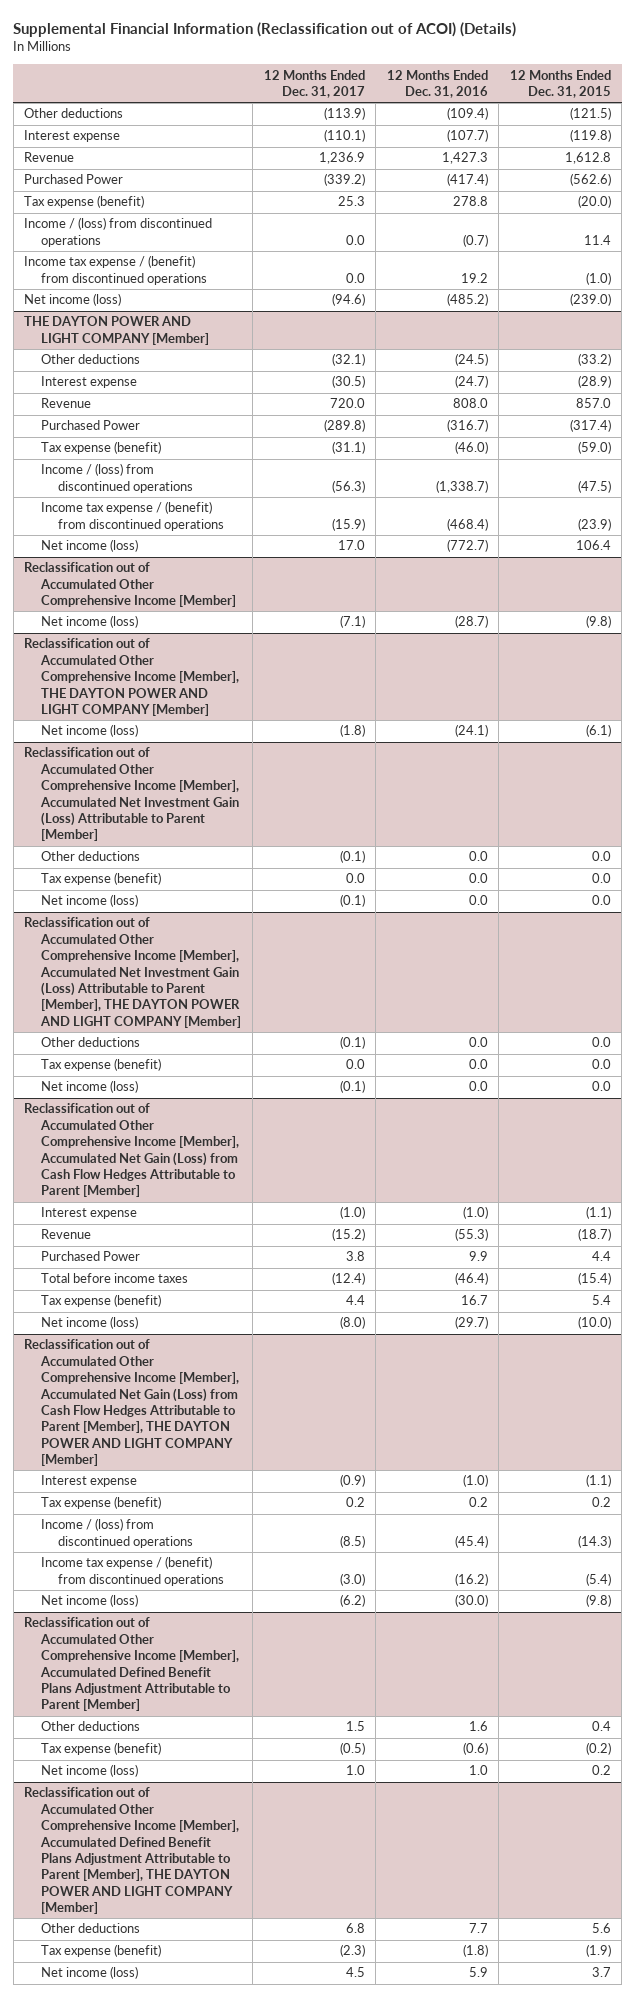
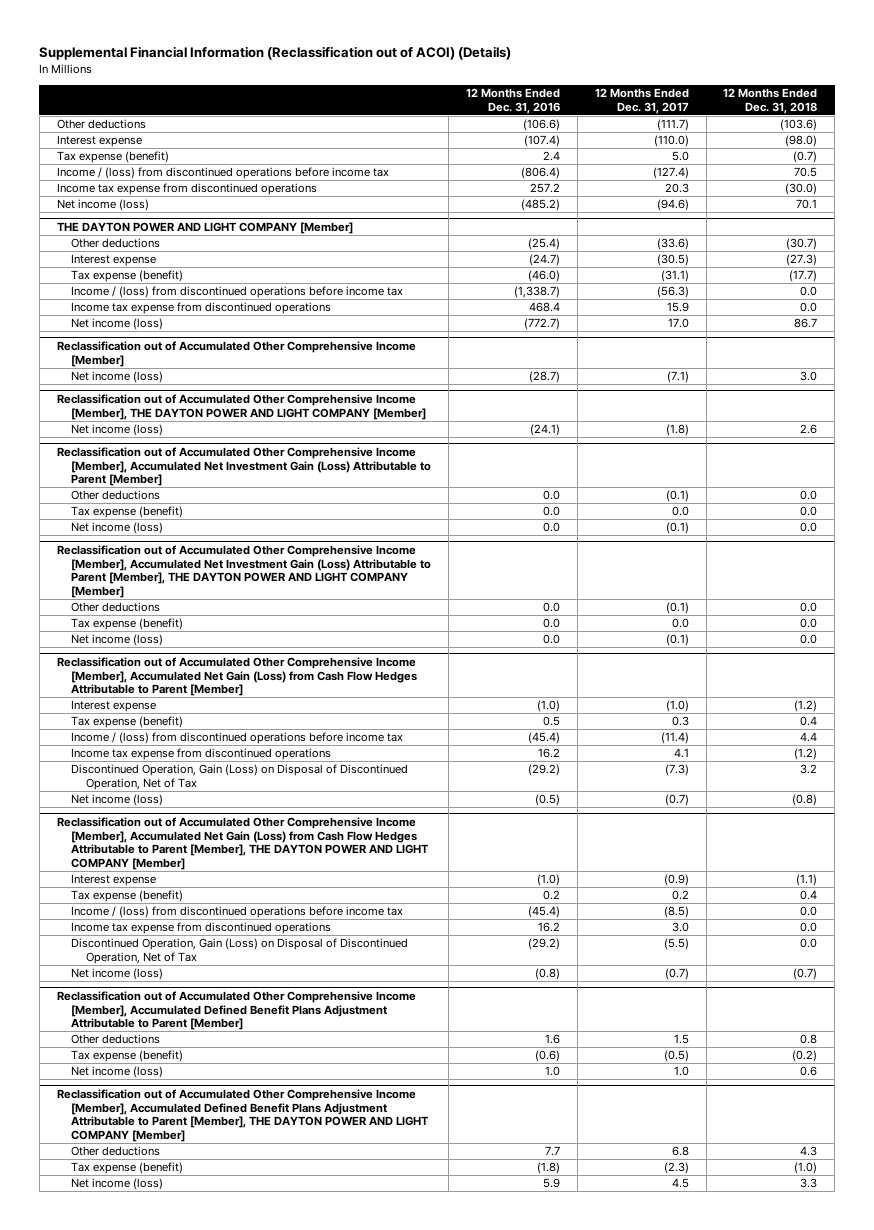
[509,69,611,99] 12 Months Ended Dec. 31, 2015 -> none
none -> [723,88,818,114] 12 Months Ended Dec. 31, 2018
[24,152,75,163] Revenue -> none
[24,174,124,185] Purchased Power -> none
[323,107,365,121] (113.9) -> [656,119,689,132] (111.7)
[446,107,488,121] (109.4) -> [522,119,560,132] (106.6)
[323,129,365,143] (110.1) -> [653,135,689,148] (110.0)
[446,129,488,143] (107.7) -> [523,135,560,148] (107.4)
[337,196,365,207] 25.3 -> [671,151,689,162] 5.0
[452,196,488,207] 278.8 -> [542,151,560,162] 2.4
[24,217,213,247] Income / (loss) from discontinued operations -> [56,167,389,180] Income / (loss) from discontinued operations before income tax
[345,234,365,245] 0.0 -> [652,167,689,180] (127.4)
[462,233,488,247] (0.7) -> [520,167,560,180] (806.4)
[24,255,208,285] Income tax expense / (benefit) from discontinued operations -> [56,183,317,196] Income tax expense from discontinued operations
[345,272,365,283] 0.0 -> [664,183,689,194] 20.3
[460,272,488,283] 19.2 -> [529,183,560,194] 257.2
[331,353,365,367] (32.1) -> [656,238,689,251] (33.6)
[454,353,488,367] (24.5) -> [527,238,560,251] (25.4)
[41,398,92,409] Revenue -> none
[41,420,141,431] Purchased Power -> none
[41,463,194,493] Income / (loss) from discontinued operations -> [71,286,404,299] Income / (loss) from discontinued operations before income tax
[41,501,225,531] Income tax expense / (benefit) from discontinued operations -> [71,302,332,315] Income tax expense from discontinued operations
[331,517,365,531] (15.9) -> [666,302,689,313] 15.9
[446,517,488,531] (468.4) -> [528,302,560,313] 468.4
[41,1229,92,1240] Revenue -> none
[41,1251,141,1262] Purchased Power -> none
[41,1273,189,1284] Total before income taxes -> none
[345,1295,365,1306] 4.4 -> [671,716,689,727] 0.3
[460,1295,488,1306] 16.7 -> [542,716,560,727] 0.5
none -> [71,732,404,745] Income / (loss) from discontinued operations before income tax
none -> [71,748,332,761] Income tax expense from discontinued operations
none -> [71,764,409,790] Discontinued Operation, Gain (Loss) on Disposal of Discontinued Operation, Net of Tax
[339,1316,365,1330] (8.0) -> [664,794,689,807] (0.7)
[454,1316,488,1330] (29.7) -> [534,794,560,807] (0.5)
[41,1518,194,1548] Income / (loss) from discontinued operations -> [71,906,404,919] Income / (loss) from discontinued operations before income tax
[41,1556,225,1586] Income tax expense / (benefit) from discontinued operations -> [71,922,332,935] Income tax expense from discontinued operations
[339,1572,365,1586] (3.0) -> [671,922,689,933] 3.0
[454,1572,488,1586] (16.2) -> [537,922,560,933] 16.2
none -> [71,938,409,964] Discontinued Operation, Gain (Loss) on Disposal of Discontinued Operation, Net of Tax
[339,1594,365,1608] (6.2) -> [664,968,689,981] (0.7)
[454,1594,488,1608] (30.0) -> [534,968,560,981] (0.8)

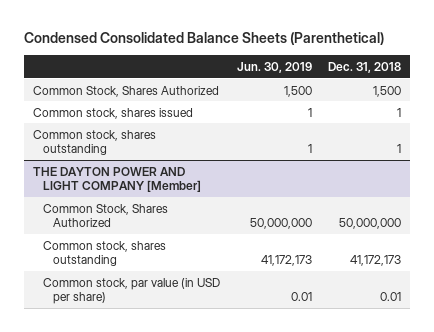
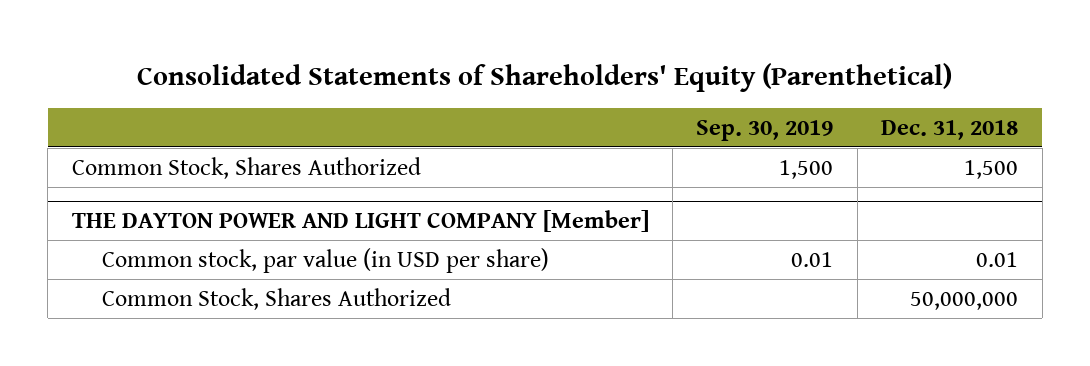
[24,32,385,46] Condensed Consolidated Balance Sheets (Parenthetical) -> [136,62,952,92] Consolidated Statements of Shareholders' Equity (Parenthetical)
[236,61,312,73] Jun. 30, 2019 -> none
none -> [696,120,834,142] Sep. 30, 2019
[32,107,193,119] Common stock, shares issued -> none
[32,129,156,156] Common stock, shares outstanding -> none
[43,240,167,267] Common stock, shares outstanding -> none
[43,203,169,228] Common Stock, Shares Authorized -> [102,287,452,310] Common Stock, Shares Authorized

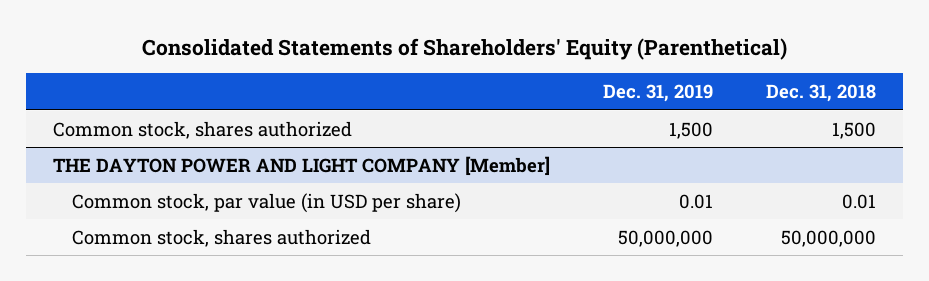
[696,120,834,142] Sep. 30, 2019 -> none
none -> [603,83,714,102] Dec. 31, 2019
[71,156,421,179] Common Stock, Shares Authorized -> [53,120,353,139] Common stock, shares authorized
[102,287,452,310] Common Stock, Shares Authorized -> [72,228,372,247] Common stock, shares authorized

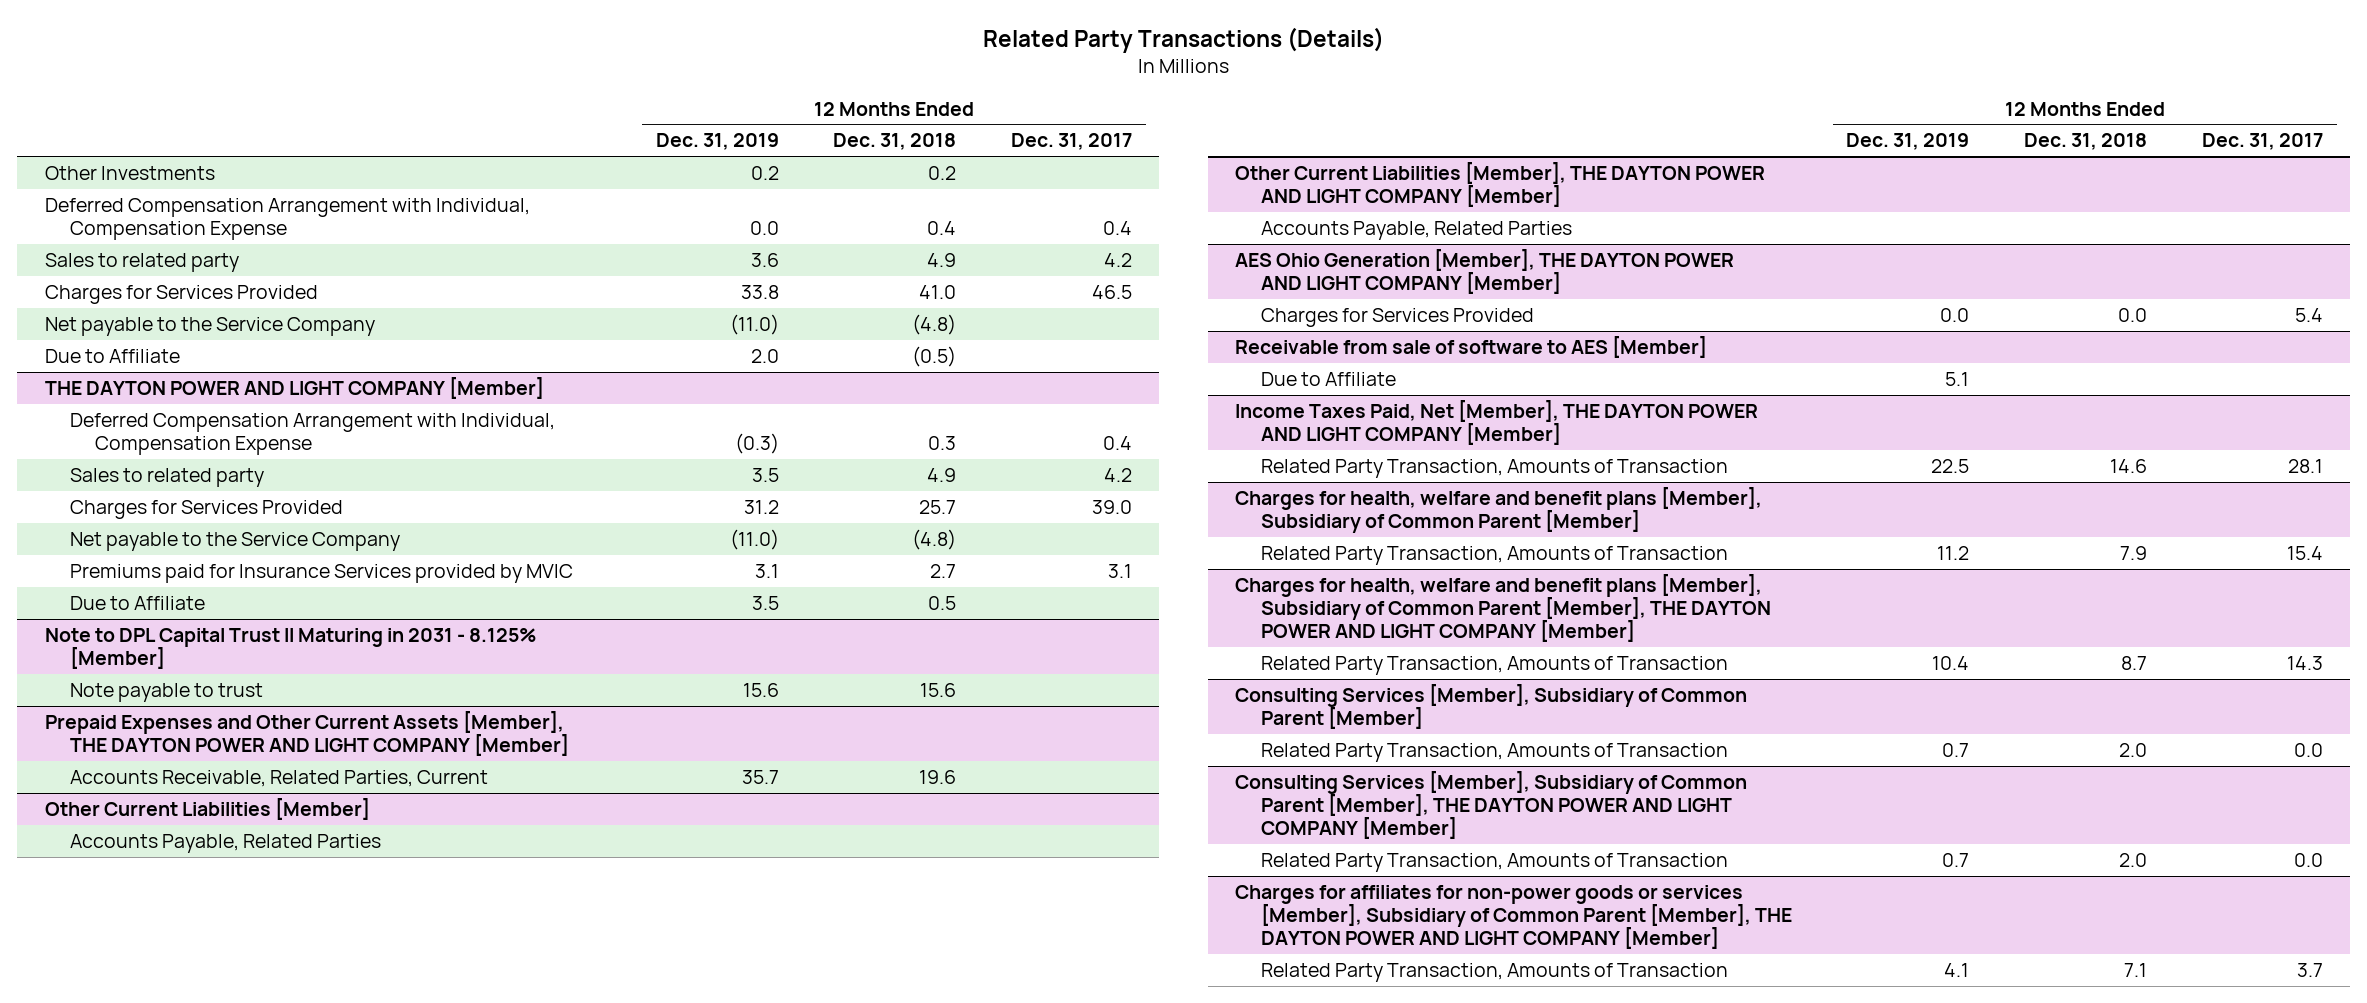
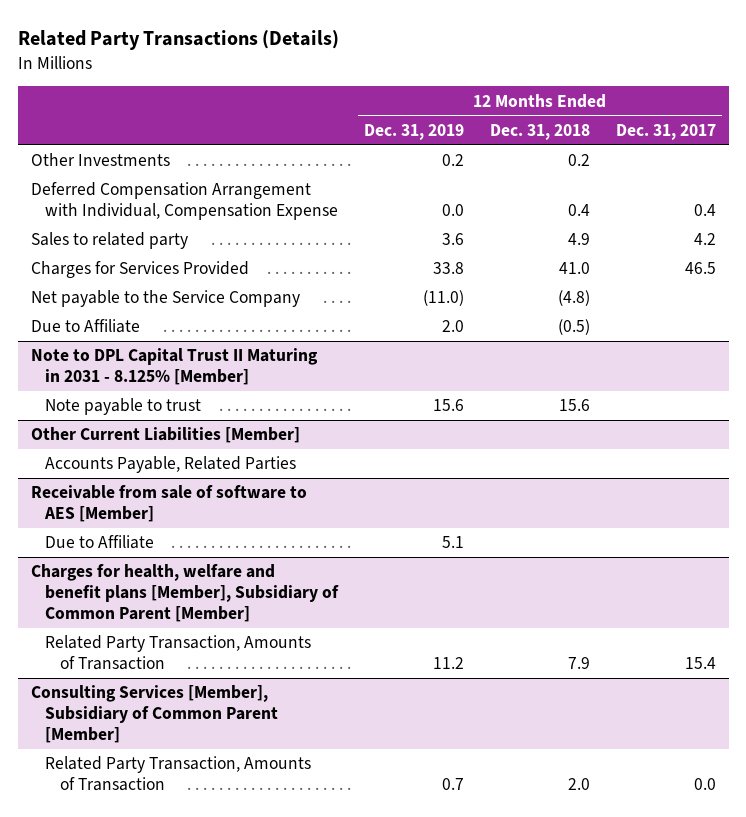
[44,376,544,399] THE DAYTON POWER AND LIGHT COMPANY [Member] -> none
[69,412,555,456] Deferred Compensation Arrangement with Individual, Compensation Expense -> none
[69,467,264,487] Sales to related party -> none
[69,499,343,519] Charges for Services Provided -> none
[69,531,400,551] Net payable to the Service Company -> none
[69,563,573,583] Premiums paid for Insurance Services provided by MVIC -> none
[69,595,205,610] Due to Affiliate -> none
[44,710,569,757] Prepaid Expenses and Other Current Assets [Member], THE DAYTON POWER AND LIGHT COMPANY [Member] -> none
[69,769,488,787] Accounts Receivable, Related Parties, Current -> none
[1235,161,1766,208] Other Current Liabilities [Member], THE DAYTON POWER AND LIGHT COMPANY [Member] -> none
[1260,220,1572,240] Accounts Payable, Related Parties -> none
[1235,248,1735,295] AES Ohio Generation [Member], THE DAYTON POWER AND LIGHT COMPANY [Member] -> none
[1260,307,1534,327] Charges for Services Provided -> none
[1235,399,1759,446] Income Taxes Paid, Net [Member], THE DAYTON POWER AND LIGHT COMPANY [Member] -> none
[1260,458,1728,478] Related Party Transaction, Amounts of Transaction -> none
[1235,573,1771,643] Charges for health, welfare and benefit plans [Member], Subsidiary of Common Parent [Member], THE DAYTON POWER AND LIGHT COMPANY [Member] -> none
[1260,655,1728,675] Related Party Transaction, Amounts of Transaction -> none
[1235,770,1748,840] Consulting Services [Member], Subsidiary of Common Parent [Member], THE DAYTON POWER AND LIGHT COMPANY [Member] -> none
[1260,852,1728,872] Related Party Transaction, Amounts of Transaction -> none
[1235,884,1792,950] Charges for affiliates for non-power goods or services [Member], Subsidiary of Common Parent [Member], THE DAYTON POWER AND LIGHT COMPANY [Member] -> none
[1260,962,1728,982] Related Party Transaction, Amounts of Transaction -> none

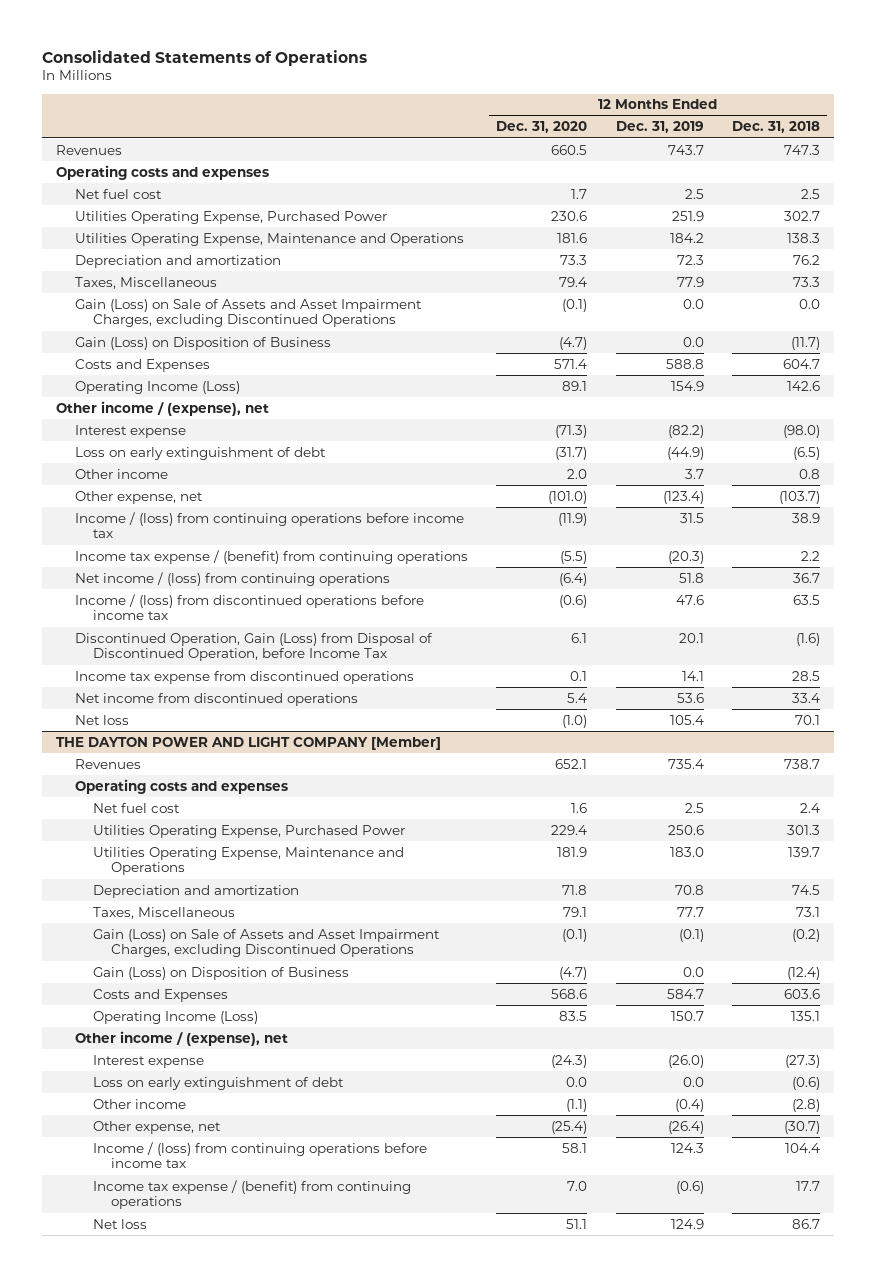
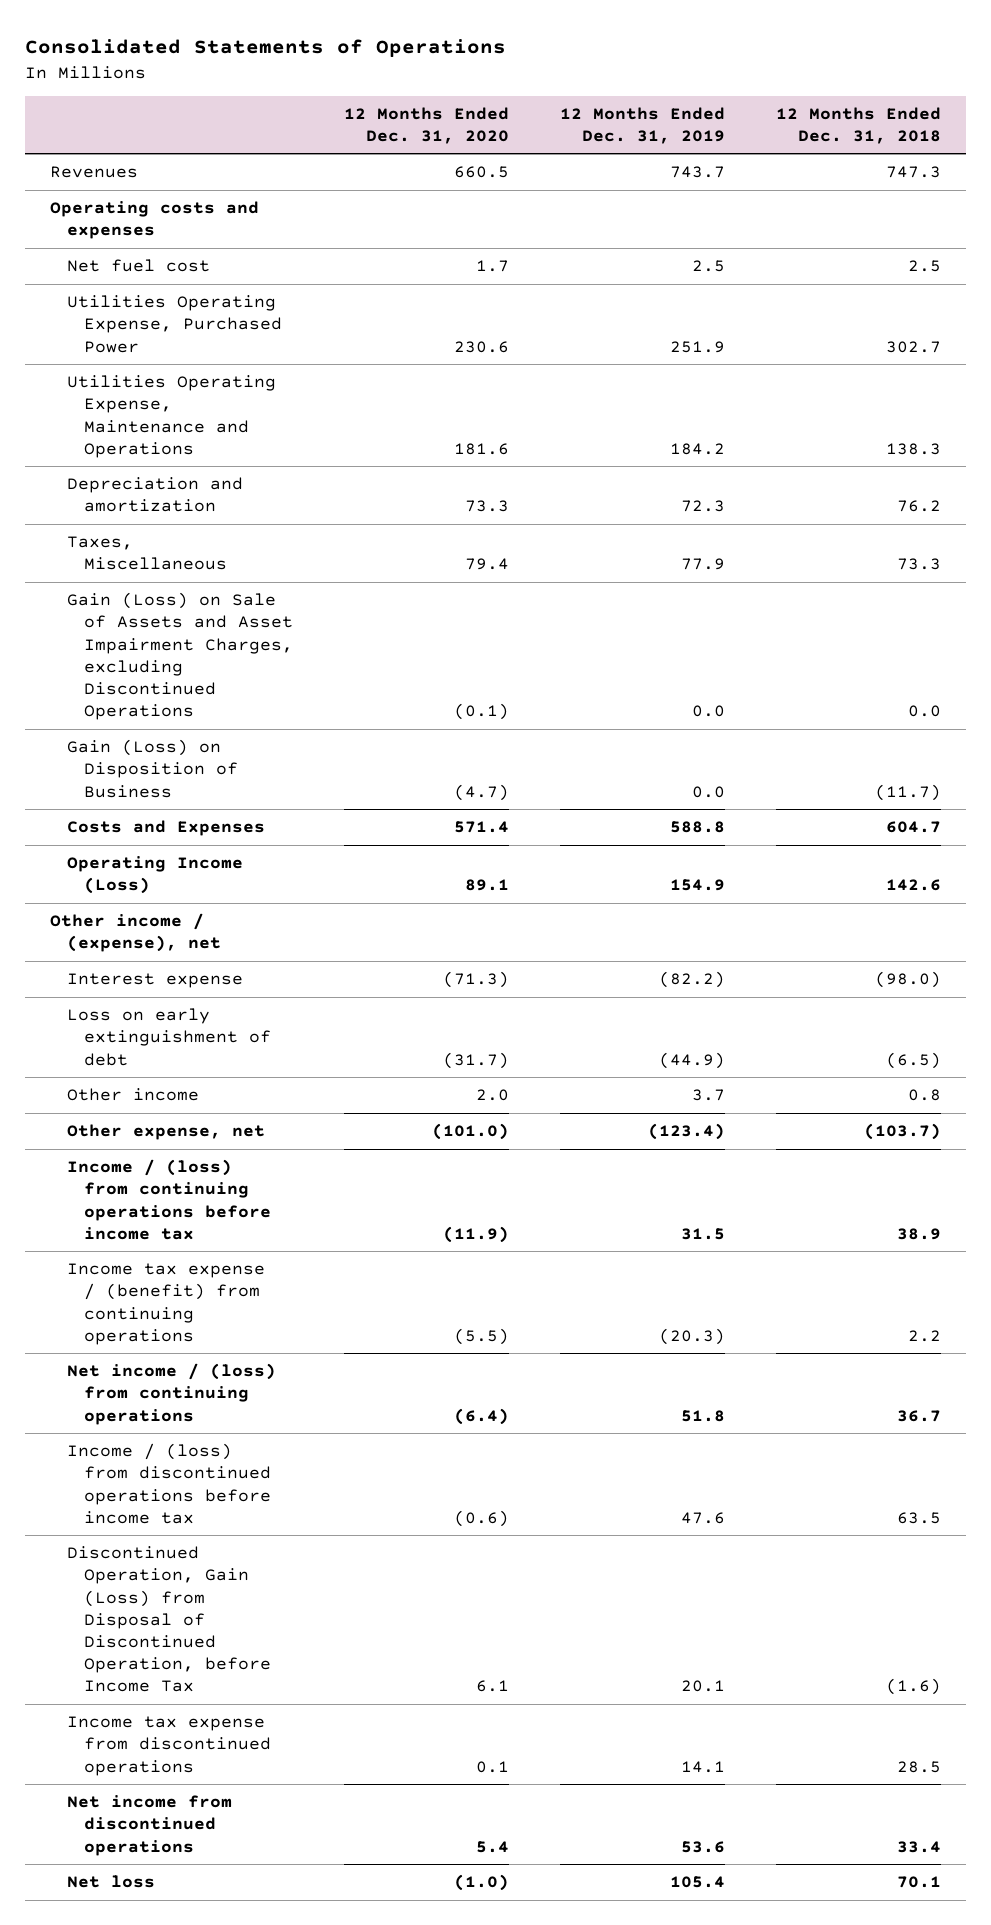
[56,736,442,750] THE DAYTON POWER AND LIGHT COMPANY [Member] -> none
[74,758,141,769] Revenues -> none
[74,778,288,794] Operating costs and expenses -> none
[92,802,180,813] Net fuel cost -> none
[92,824,405,838] Utilities Operating Expense, Purchased Power -> none
[92,846,404,876] Utilities Operating Expense, Maintenance and Operations -> none
[92,884,299,898] Depreciation and amortization -> none
[92,906,235,919] Taxes, Miscellaneous -> none
[92,928,440,958] Gain (Loss) on Sale of Assets and Asset Impairment Charges, excluding Discontinued Operations -> none
[92,966,349,980] Gain (Loss) on Disposition of Business -> none
[92,988,228,1002] Costs and Expenses -> none
[92,1010,258,1024] Operating Income (Loss) -> none
[74,1030,288,1046] Other income / (expense), net -> none
[92,1054,204,1068] Interest expense -> none
[92,1076,344,1090] Loss on early extinguishment of debt -> none
[92,1098,186,1109] Other income -> none
[92,1120,221,1134] Other expense, net -> none
[92,1141,427,1169] Income / (loss) from continuing operations before income tax -> none
[92,1179,411,1210] Income tax expense / (benefit) from continuing operations -> none
[92,1218,147,1229] Net loss -> none

